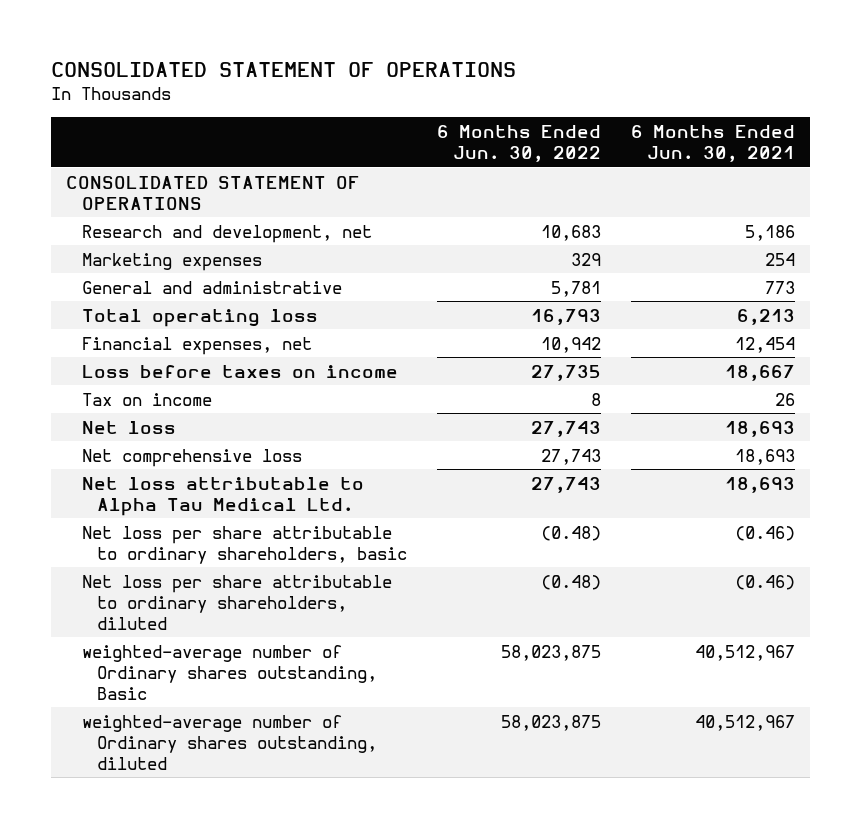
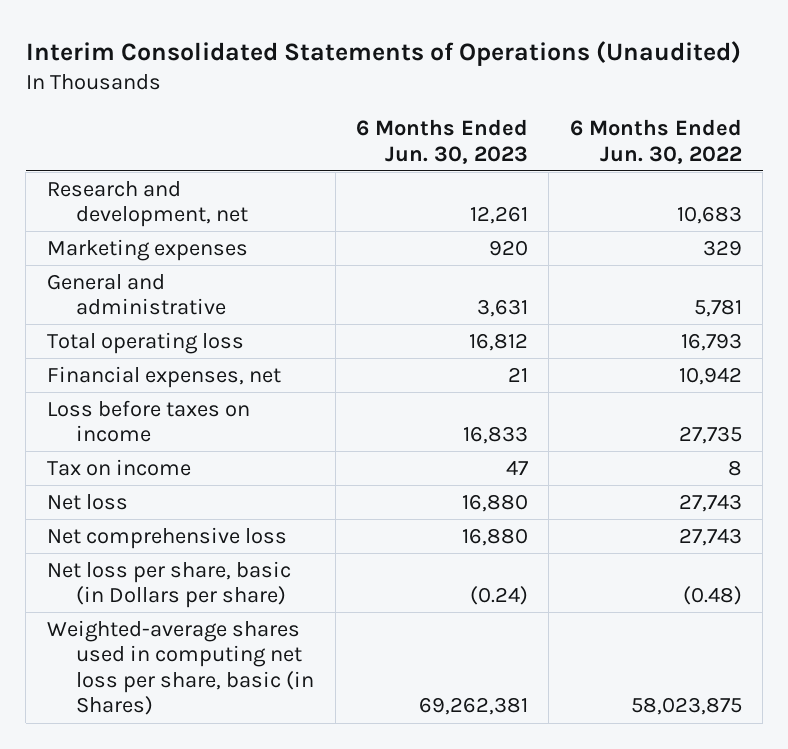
[51,62,517,78] CONSOLIDATED STATEMENT OF OPERATIONS -> [25,40,741,66] Interim Consolidated Statements of Operations (Unaudited)
[631,124,796,162] 6 Months Ended Jun. 30, 2021 -> none
none -> [355,119,528,164] 6 Months Ended Jun. 30, 2023
[66,175,361,210] CONSOLIDATED STATEMENT OF OPERATIONS -> none
[81,476,364,516] Net loss attributable to Alpha Tau Medical Ltd. -> none
[81,574,392,630] Net loss per share attributable to ordinary shareholders, diluted -> none
[81,714,378,770] weighted-average number of Ordinary shares outstanding, diluted -> none
[81,525,408,564] Net loss per share attributable to ordinary shareholders, basic -> [46,560,291,609] Net loss per share, basic (in Dollars per share)
[81,644,378,700] weighted-average number of Ordinary shares outstanding, Basic -> [46,619,315,716] Weighted-average shares used in computing net loss per share, basic (in Shares)

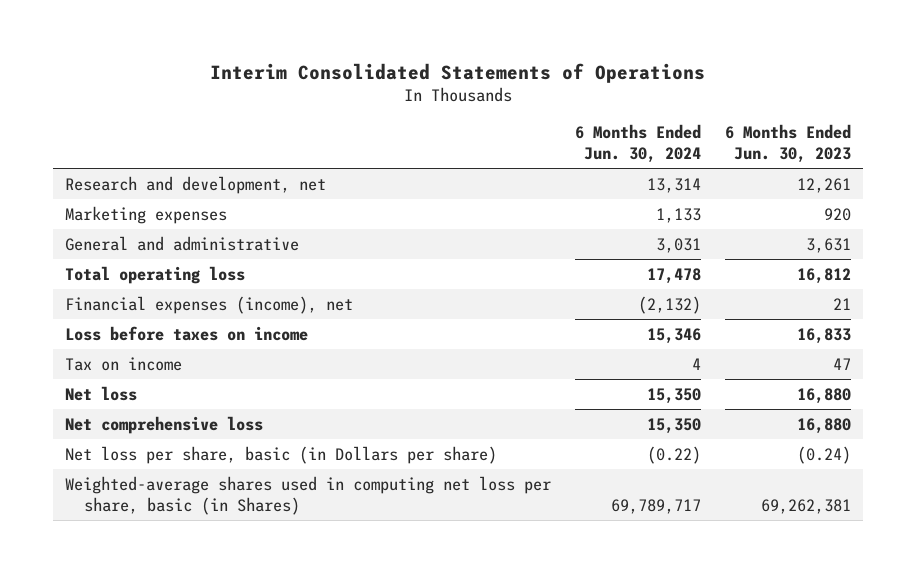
[25,40,741,66] Interim Consolidated Statements of Operations (Unaudited) -> [209,62,705,83] Interim Consolidated Statements of Operations
[569,119,742,164] 6 Months Ended Jun. 30, 2022 -> none
none -> [574,124,701,164] 6 Months Ended Jun. 30, 2024
[46,365,281,388] Financial expenses, net -> [64,295,353,314] Financial expenses (income), net

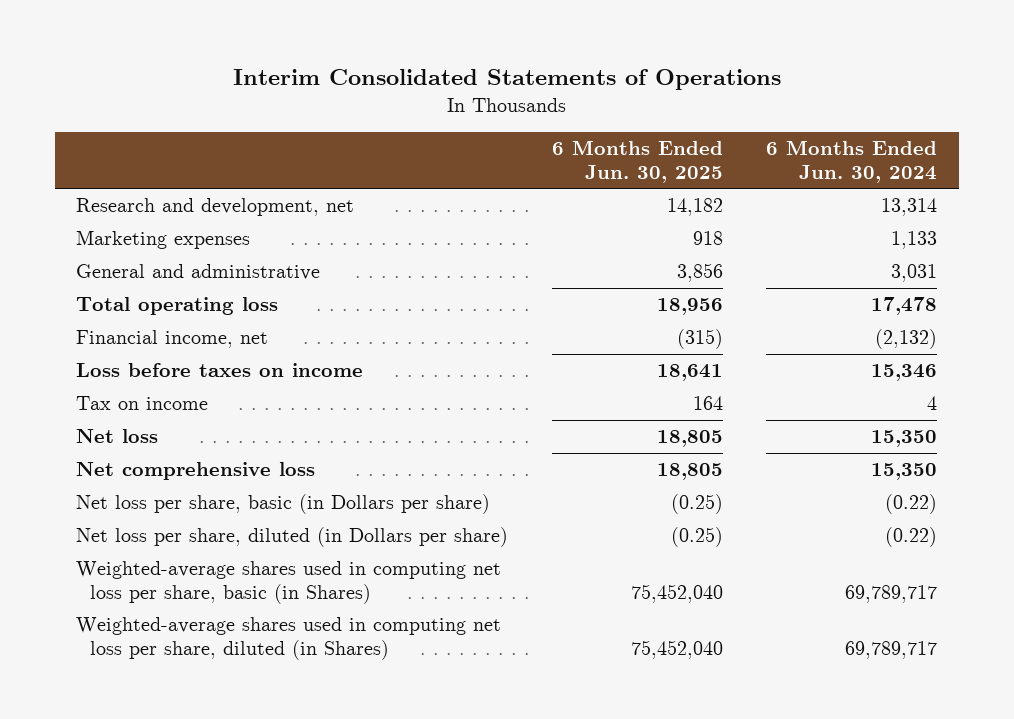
[724,124,851,164] 6 Months Ended Jun. 30, 2023 -> none
none -> [551,140,723,183] 6 Months Ended Jun. 30, 2025
[64,295,353,314] Financial expenses (income), net -> [76,330,269,349] Financial income, net
none -> [76,527,509,548] Net loss per share, diluted (in Dollars per share)
none -> [76,617,502,660] Weighted-average shares used in computing net loss per share, diluted (in Shares)

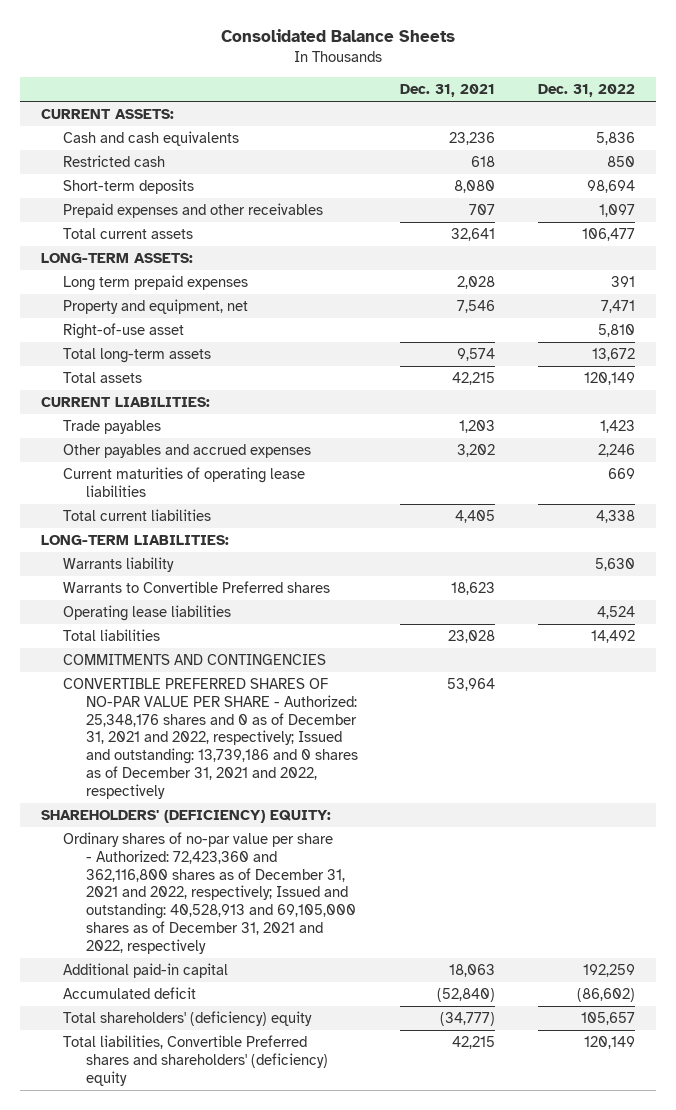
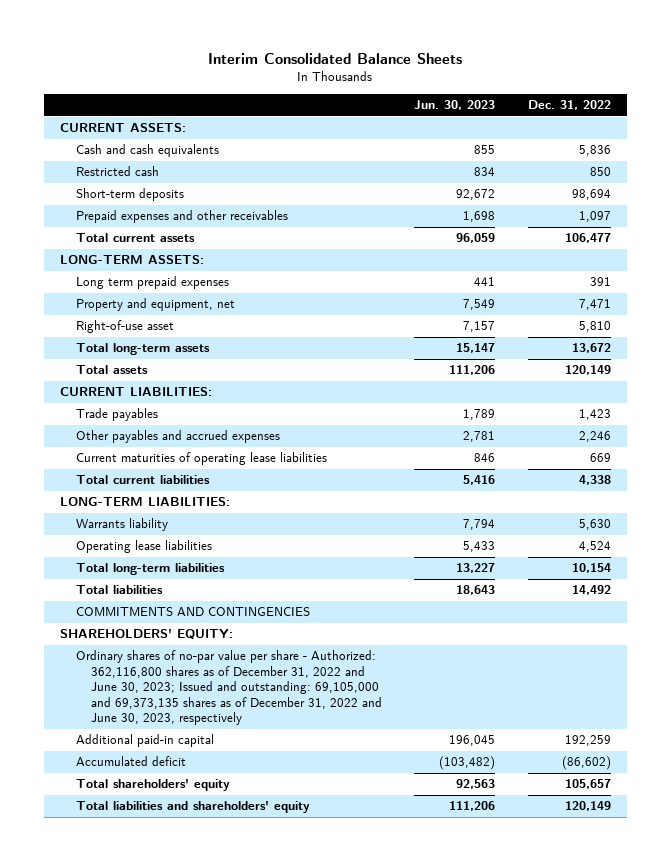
[220,29,455,43] Consolidated Balance Sheets -> [208,52,463,64] Interim Consolidated Balance Sheets
[400,84,496,98] Dec. 31, 2021 -> none
none -> [414,100,496,111] Jun. 30, 2023
[63,581,331,594] Warrants to Convertible Preferred shares -> none
none -> [75,563,225,576] Total long-term liabilities
[63,678,358,799] CONVERTIBLE PREFERRED SHARES OF NO-PAR VALUE PER SHARE - Authorized: 25,348,176 shares and 0 as of December 31, 2021 and 2022, respectively; Issued and outstanding: 13,739,186 and 0 shares as of December 31, 2021 and 2022, respectively -> none
[40,810,331,824] SHAREHOLDERS' (DEFICIENCY) EQUITY: -> [59,629,233,641] SHAREHOLDERS' EQUITY:
[63,832,356,954] Ordinary shares of no-par value per share - Authorized: 72,423,360 and 362,116,800 shares as of December 31, 2021 and 2022, respectively; Issued and outstanding: 40,528,913 and 69,105,000 shares as of December 31, 2021 and 2022, respectively -> [75,650,383,726] Ordinary shares of no-par value per share - Authorized: 362,116,800 shares as of December 31, 2022 and June 30, 2023; Issued and outstanding: 69,105,000 and 69,373,135 shares as of December 31, 2022 and June 30, 2023, respectively
[63,1011,313,1027] Total shareholders' (deficiency) equity -> [75,779,230,792] Total shareholders' equity
[63,1035,328,1086] Total liabilities, Convertible Preferred shares and shareholders' (deficiency) equity -> [75,801,310,814] Total liabilities and shareholders' equity

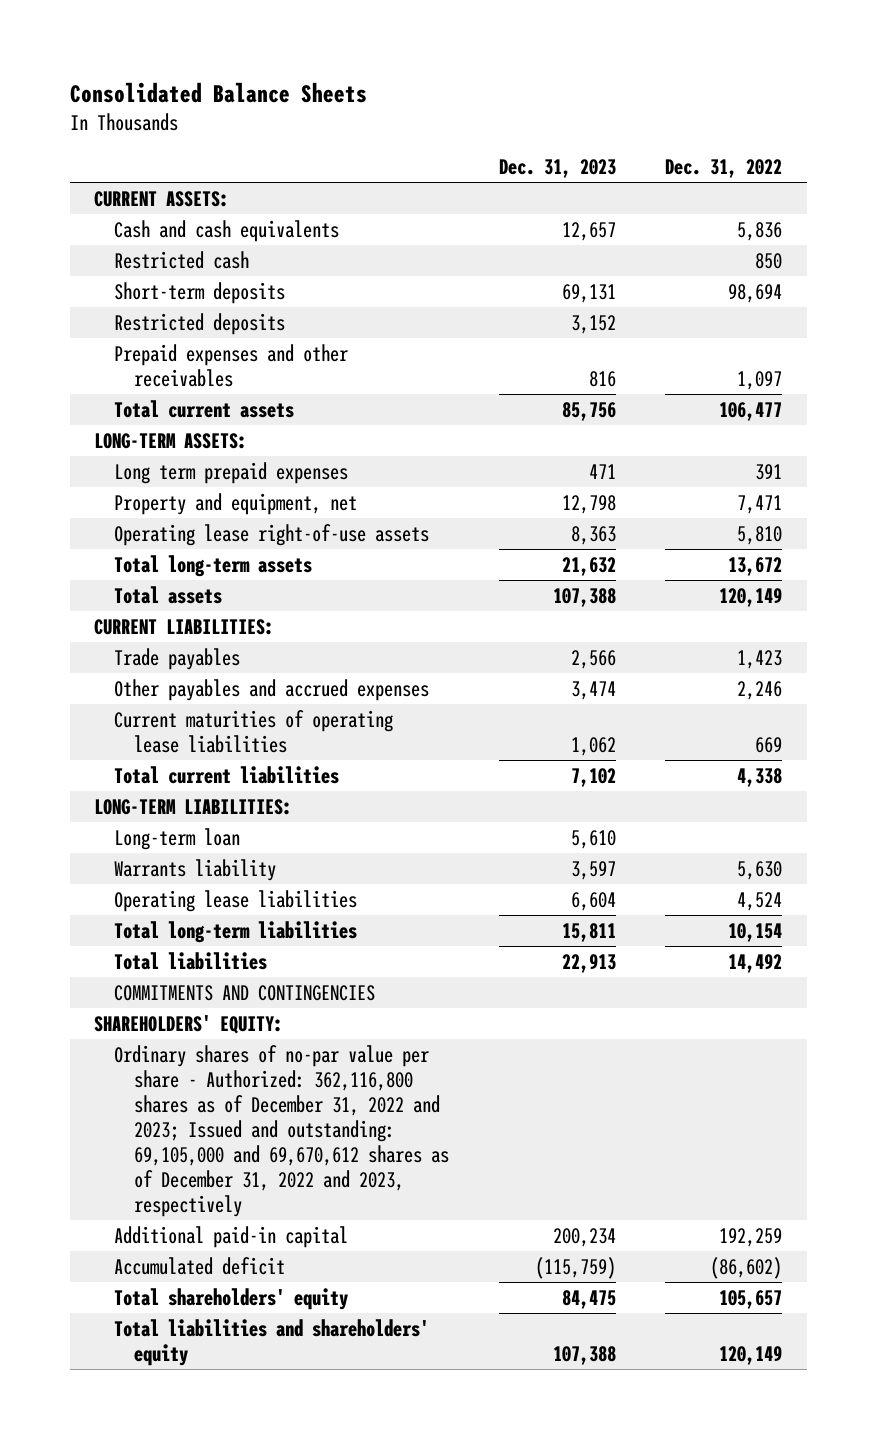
[208,52,463,64] Interim Consolidated Balance Sheets -> [69,82,367,104] Consolidated Balance Sheets
[414,100,496,111] Jun. 30, 2023 -> none
none -> [498,159,616,179] Dec. 31, 2023
none -> [114,312,286,335] Restricted deposits
[75,320,174,334] Right-of-use asset -> [114,523,430,546] Operating lease right-of-use assets
none -> [114,827,241,850] Long-term loan
[75,650,383,726] Ordinary shares of no-par value per share - Authorized: 362,116,800 shares as of December 31, 2022 and June 30, 2023; Issued and outstanding: 69,105,000 and 69,373,135 shares as of December 31, 2022 and June 30, 2023, respectively -> [114,1044,450,1217] Ordinary shares of no-par value per share - Authorized: 362,116,800 shares as of December 31, 2022 and 2023; Issued and outstanding: 69,105,000 and 69,670,612 shares as of December 31, 2022 and 2023, respectively

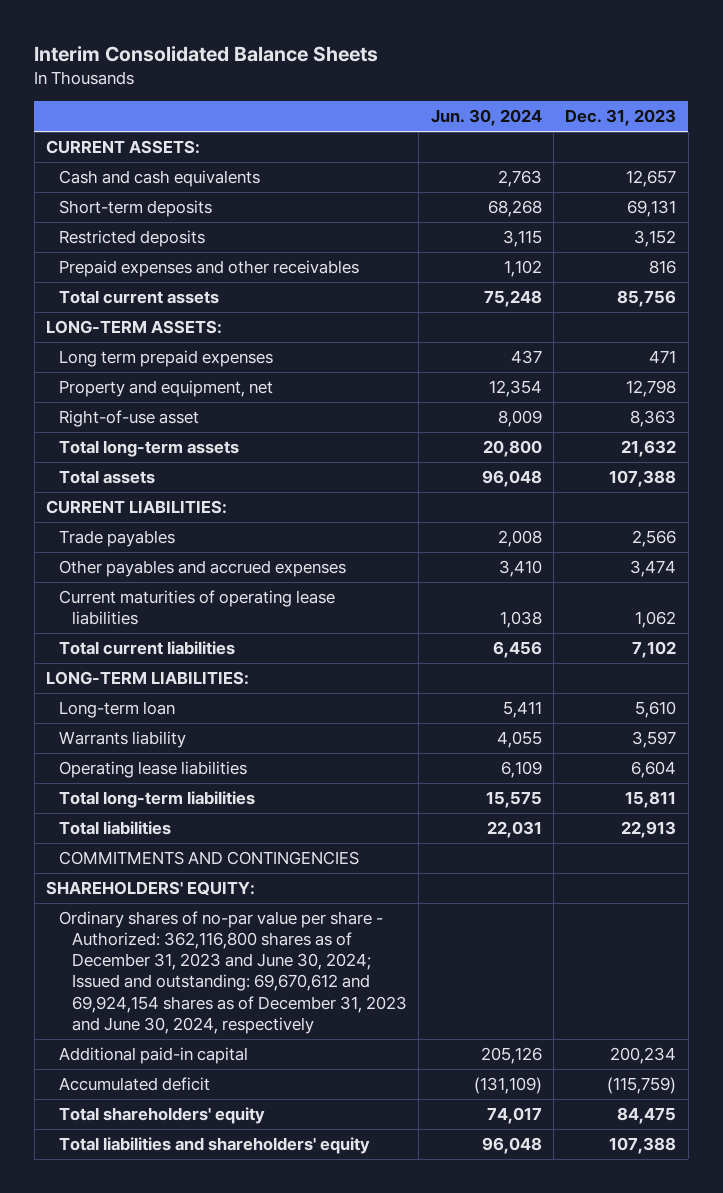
[69,82,367,104] Consolidated Balance Sheets -> [34,46,379,63] Interim Consolidated Balance Sheets
[665,159,783,179] Dec. 31, 2022 -> none
none -> [430,109,542,127] Jun. 30, 2024
[114,250,250,269] Restricted cash -> none
[114,523,430,546] Operating lease right-of-use assets -> [59,410,200,428] Right-of-use asset
[114,1044,450,1217] Ordinary shares of no-par value per share - Authorized: 362,116,800 shares as of December 31, 2022 and 2023; Issued and outstanding: 69,105,000 and 69,670,612 shares as of December 31, 2022 and 2023, respectively -> [59,911,407,1034] Ordinary shares of no-par value per share - Authorized: 362,116,800 shares as of December 31, 2023 and June 30, 2024; Issued and outstanding: 69,670,612 and 69,924,154 shares as of December 31, 2023 and June 30, 2024, respectively

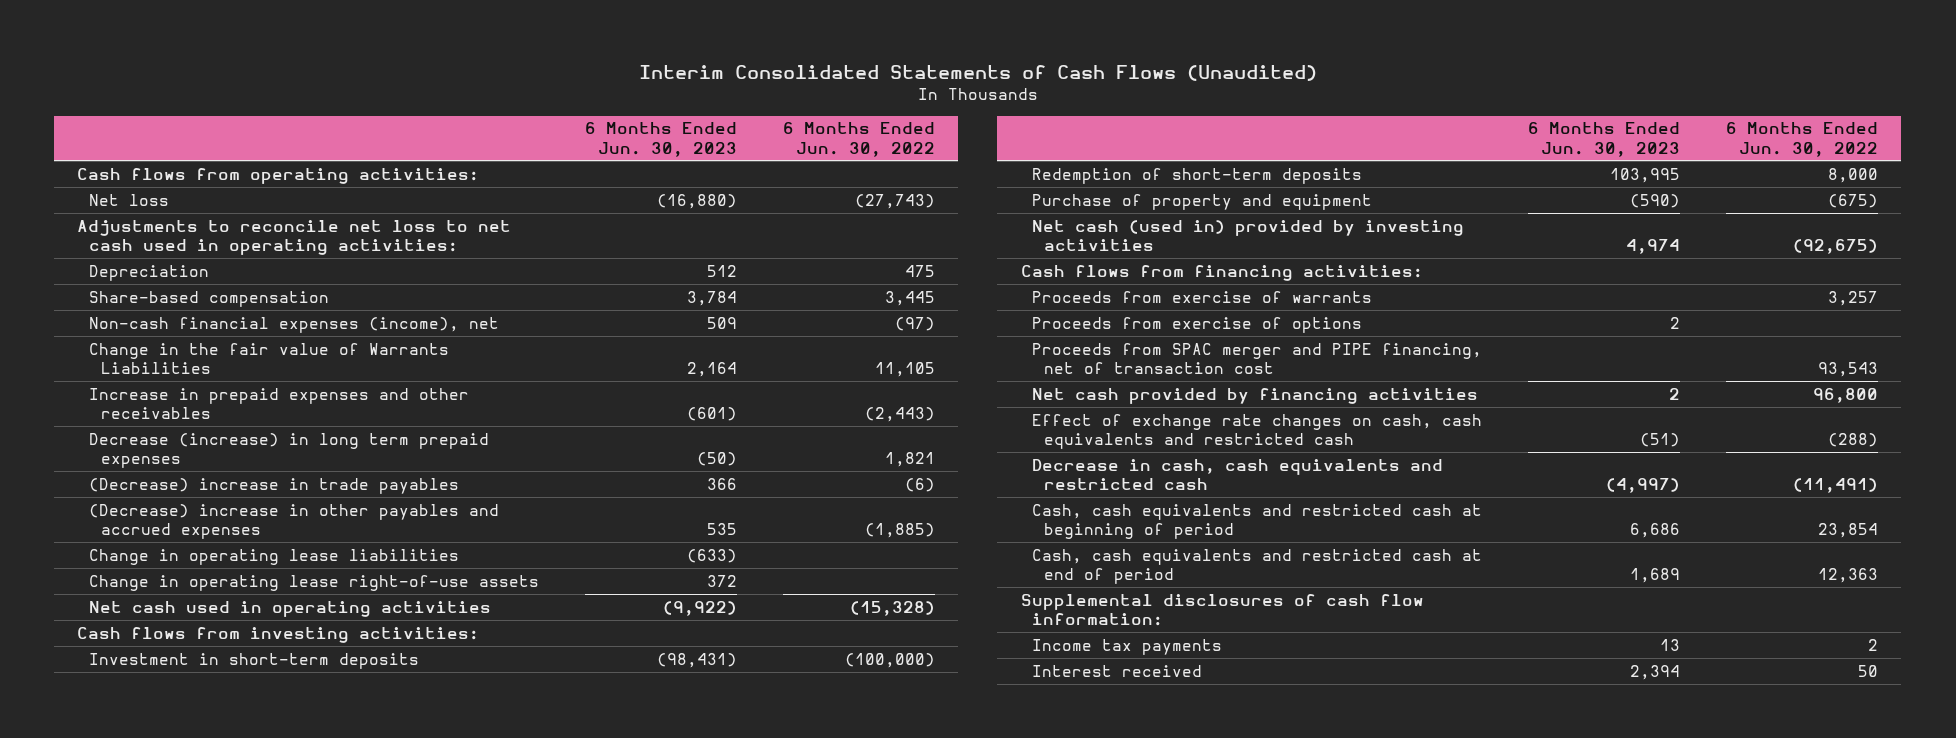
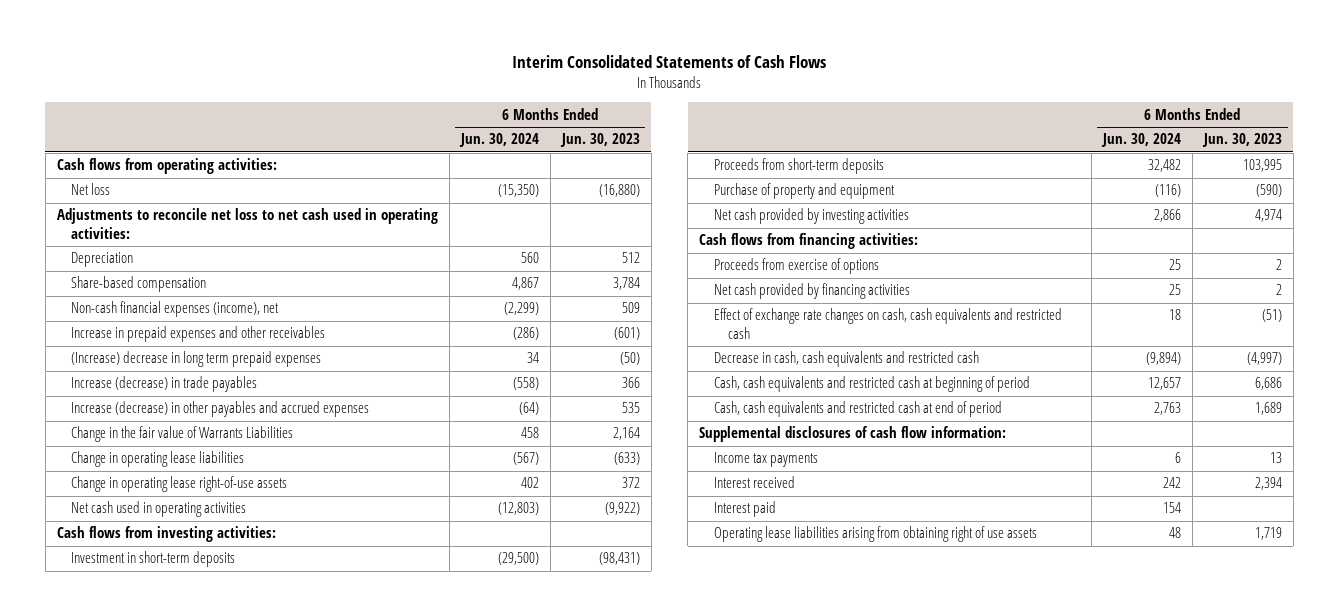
[638,64,1317,81] Interim Consolidated Statements of Cash Flows (Unaudited) -> [512,55,827,69] Interim Consolidated Statements of Cash Flows
[783,122,936,157] 6 Months Ended Jun. 30, 2022 -> none
none -> [458,133,539,148] Jun. 30, 2024
[88,432,489,469] Decrease (increase) in long term prepaid expenses -> [71,351,322,368] (Increase) decrease in long term prepaid expenses
[88,477,459,494] (Decrease) increase in trade payables -> [71,376,258,393] Increase (decrease) in trade payables
[88,503,499,540] (Decrease) increase in other payables and accrued expenses -> [71,401,370,418] Increase (decrease) in other payables and accrued expenses
[88,342,449,375] Change in the fair value of Warrants Liabilities -> [71,426,294,443] Change in the fair value of Warrants Liabilities
[1032,167,1363,184] Redemption of short-term deposits -> [713,158,884,175] Proceeds from short-term deposits
[1032,219,1465,252] Net cash (used in) provided by investing activities -> [713,208,909,225] Net cash provided by investing activities
[1032,290,1373,303] Proceeds from exercise of warrants -> none
[1032,342,1483,375] Proceeds from SPAC merger and PIPE financing, net of transaction cost -> none
none -> [713,501,776,518] Interest paid
none -> [713,526,1037,543] Operating lease liabilities arising from obtaining right of use assets

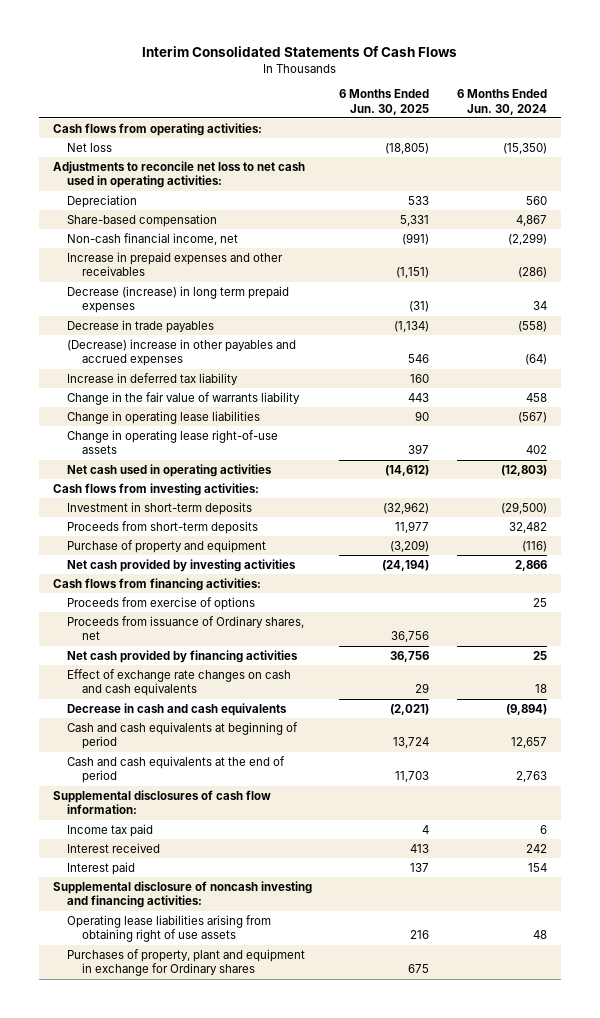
[512,55,827,69] Interim Consolidated Statements of Cash Flows -> [141,45,457,57] Interim Consolidated Statements Of Cash Flows
[559,133,640,148] Jun. 30, 2023 -> none
none -> [339,88,430,115] 6 Months Ended Jun. 30, 2025
[71,301,280,318] Non-cash financial expenses (income), net -> [67,232,239,245] Non-cash financial income, net
[71,351,322,368] (Increase) decrease in long term prepaid expenses -> [67,285,290,314] Decrease (increase) in long term prepaid expenses
[71,376,258,393] Increase (decrease) in trade payables -> [67,319,215,333] Decrease in trade payables
[71,401,370,418] Increase (decrease) in other payables and accrued expenses -> [67,338,297,367] (Decrease) increase in other payables and accrued expenses
none -> [67,372,239,385] Increase in deferred tax liability
[71,426,294,443] Change in the fair value of Warrants Liabilities -> [67,391,301,405] Change in the fair value of warrants liability
none -> [67,615,305,641] Proceeds from issuance of Ordinary shares, net
[713,308,1062,339] Effect of exchange rate changes on cash, cash equivalents and restricted cash -> [67,668,292,697] Effect of exchange rate changes on cash and cash equivalents
[713,351,979,368] Decrease in cash, cash equivalents and restricted cash -> [67,702,288,716] Decrease in cash and cash equivalents
[713,376,1030,393] Cash, cash equivalents and restricted cash at beginning of period -> [67,721,299,750] Cash and cash equivalents at beginning of period
[713,401,1002,418] Cash, cash equivalents and restricted cash at end of period -> [67,755,286,784] Cash and cash equivalents at the end of period
[713,452,818,468] Income tax payments -> [67,823,154,837] Income tax paid
none -> [52,880,312,909] Supplemental disclosure of noncash investing and financing activities:
none -> [67,948,306,977] Purchases of property, plant and equipment in exchange for Ordinary shares

